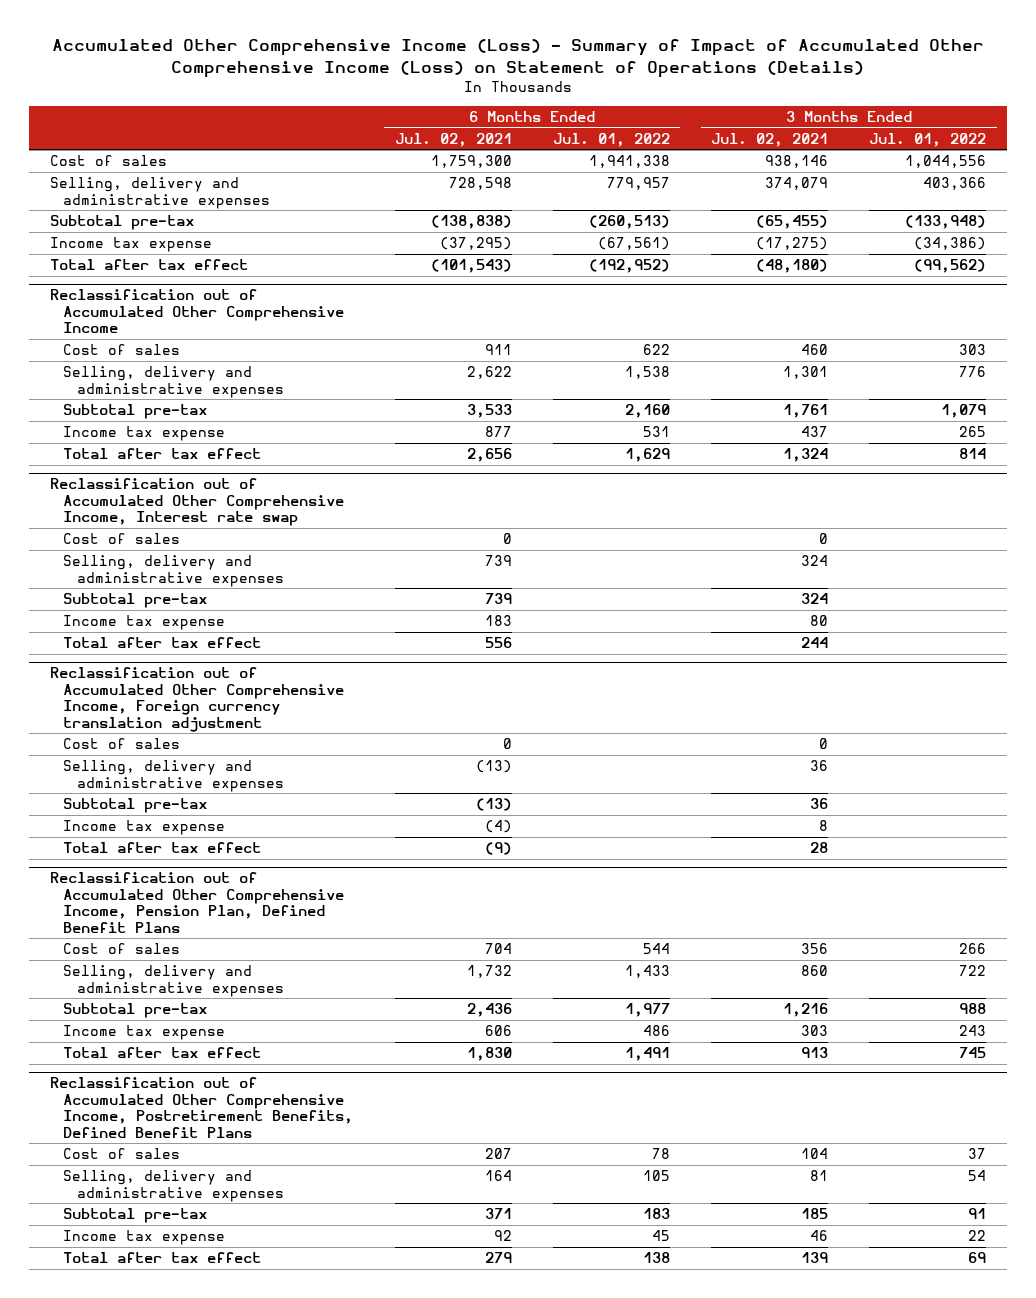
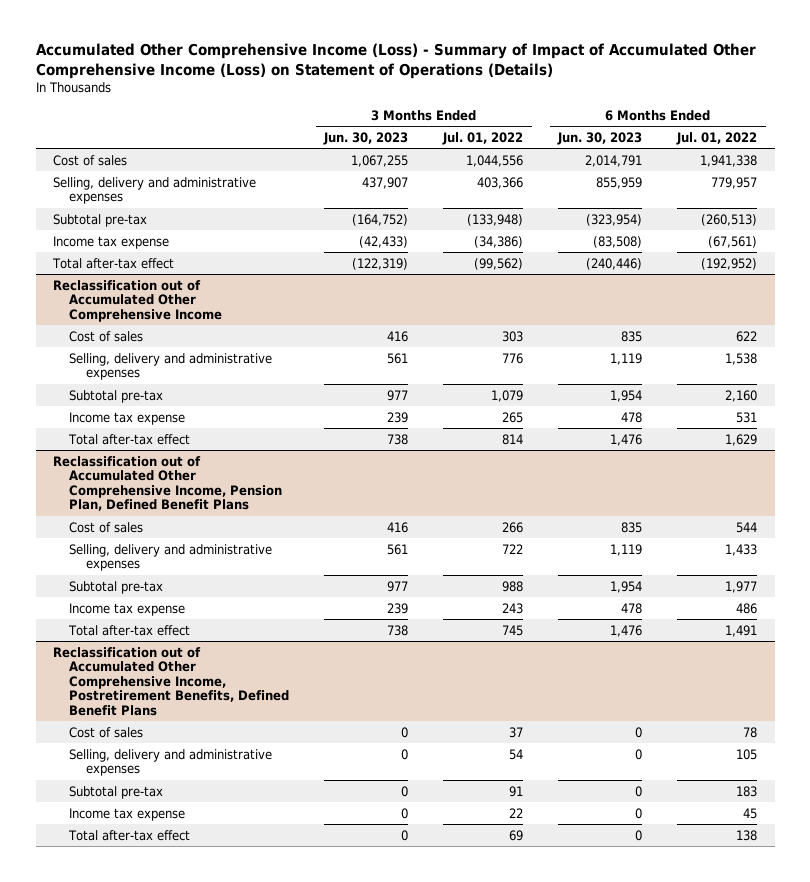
[394,132,512,147] Jul. 02, 2021 -> none
[711,132,829,147] Jul. 02, 2021 -> none
none -> [323,131,409,145] Jun. 30, 2023
none -> [557,131,643,145] Jun. 30, 2023
[49,259,248,271] Total after tax effect -> [52,257,175,269] Total after-tax effect
[49,478,345,527] Reclassification out of Accumulated Other Comprehensive Income, Interest rate swap -> none
[63,533,181,545] Cost of sales -> none
[63,555,284,587] Selling, delivery and administrative expenses -> none
[63,593,208,609] Subtotal pre-tax -> none
[63,615,226,631] Income tax expense -> none
[63,637,262,649] Total after tax effect -> none
[49,667,345,732] Reclassification out of Accumulated Other Comprehensive Income, Foreign currency translation adjustment -> none
[63,738,181,750] Cost of sales -> none
[63,760,284,792] Selling, delivery and administrative expenses -> none
[63,798,208,814] Subtotal pre-tax -> none
[63,820,226,836] Income tax expense -> none
[63,842,262,854] Total after tax effect -> none
[63,448,262,460] Total after tax effect -> [68,433,191,445] Total after-tax effect
[63,1047,262,1059] Total after tax effect -> [68,624,191,636] Total after-tax effect
[63,1252,262,1264] Total after tax effect -> [68,829,191,841] Total after-tax effect

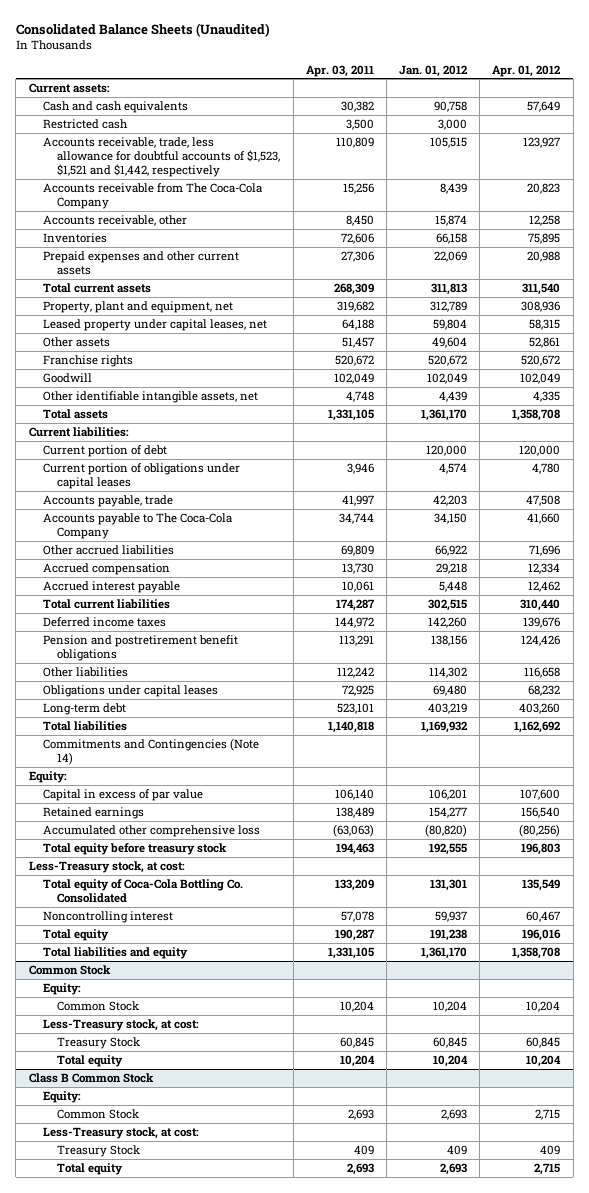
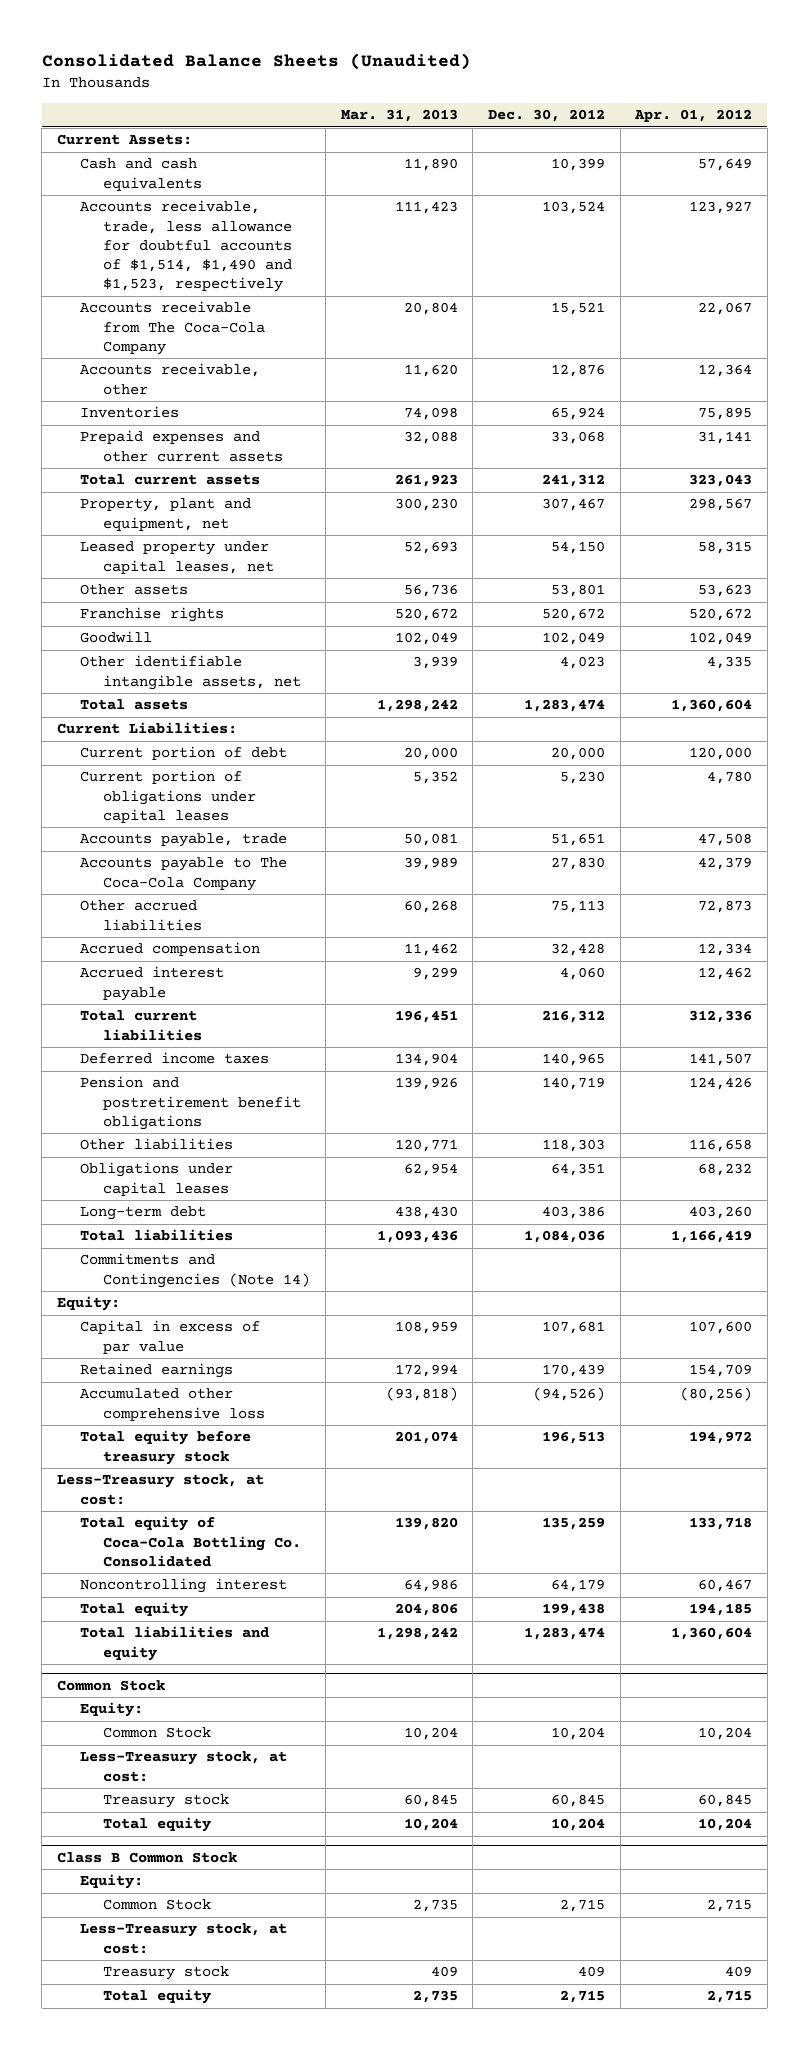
[305,64,374,77] Apr. 03, 2011 -> none
[399,64,468,77] Jan. 01, 2012 -> none
none -> [340,109,458,123] Mar. 31, 2013
none -> [487,109,605,123] Dec. 30, 2012
[28,82,110,93] Current assets: -> [57,134,193,146] Current Assets:
[42,118,128,129] Restricted cash -> none
[42,136,281,177] Accounts receivable, trade, less allowance for doubtful accounts of $1,523, $1,521 and $1,442, respectively -> [80,200,293,293] Accounts receivable, trade, less allowance for doubtful accounts of $1,514, $1,490 and $1,523, respectively
[527,182,561,194] 20,823 -> [698,302,753,316] 22,067
[529,214,561,226] 12,258 -> [698,364,753,378] 12,364
[527,250,561,262] 20,988 -> [698,431,753,445] 31,141
[522,282,561,295] 311,540 -> [689,474,753,488] 323,043
[521,300,561,312] 308,936 -> [689,498,753,512] 298,567
[529,336,561,348] 52,861 -> [698,584,753,598] 53,623
[512,408,561,421] 1,358,708 -> [671,699,753,713] 1,360,604
[28,426,129,437] Current liabilities: -> [57,722,238,735] Current Liabilities:
[527,512,561,524] 41,660 -> [698,857,753,871] 42,379
[529,544,561,556] 71,696 -> [698,900,753,914] 72,873
[520,598,561,611] 310,440 -> [689,1010,753,1024] 312,336
[523,616,561,628] 139,676 -> [689,1053,753,1067] 141,507
[514,720,561,733] 1,162,692 -> [671,1230,753,1244] 1,166,419
[521,806,561,818] 156,540 -> [689,1364,753,1378] 154,709
[521,842,561,855] 196,803 -> [689,1431,753,1445] 194,972
[522,878,561,891] 135,549 -> [689,1517,753,1531] 133,718
[522,928,562,941] 196,016 -> [689,1603,753,1617] 194,185
[512,946,561,959] 1,358,708 -> [671,1627,753,1641] 1,360,604
[57,1036,141,1049] Treasury Stock -> [103,1794,230,1809] Treasury stock
[57,1144,141,1157] Treasury Stock -> [103,1966,230,1981] Treasury stock

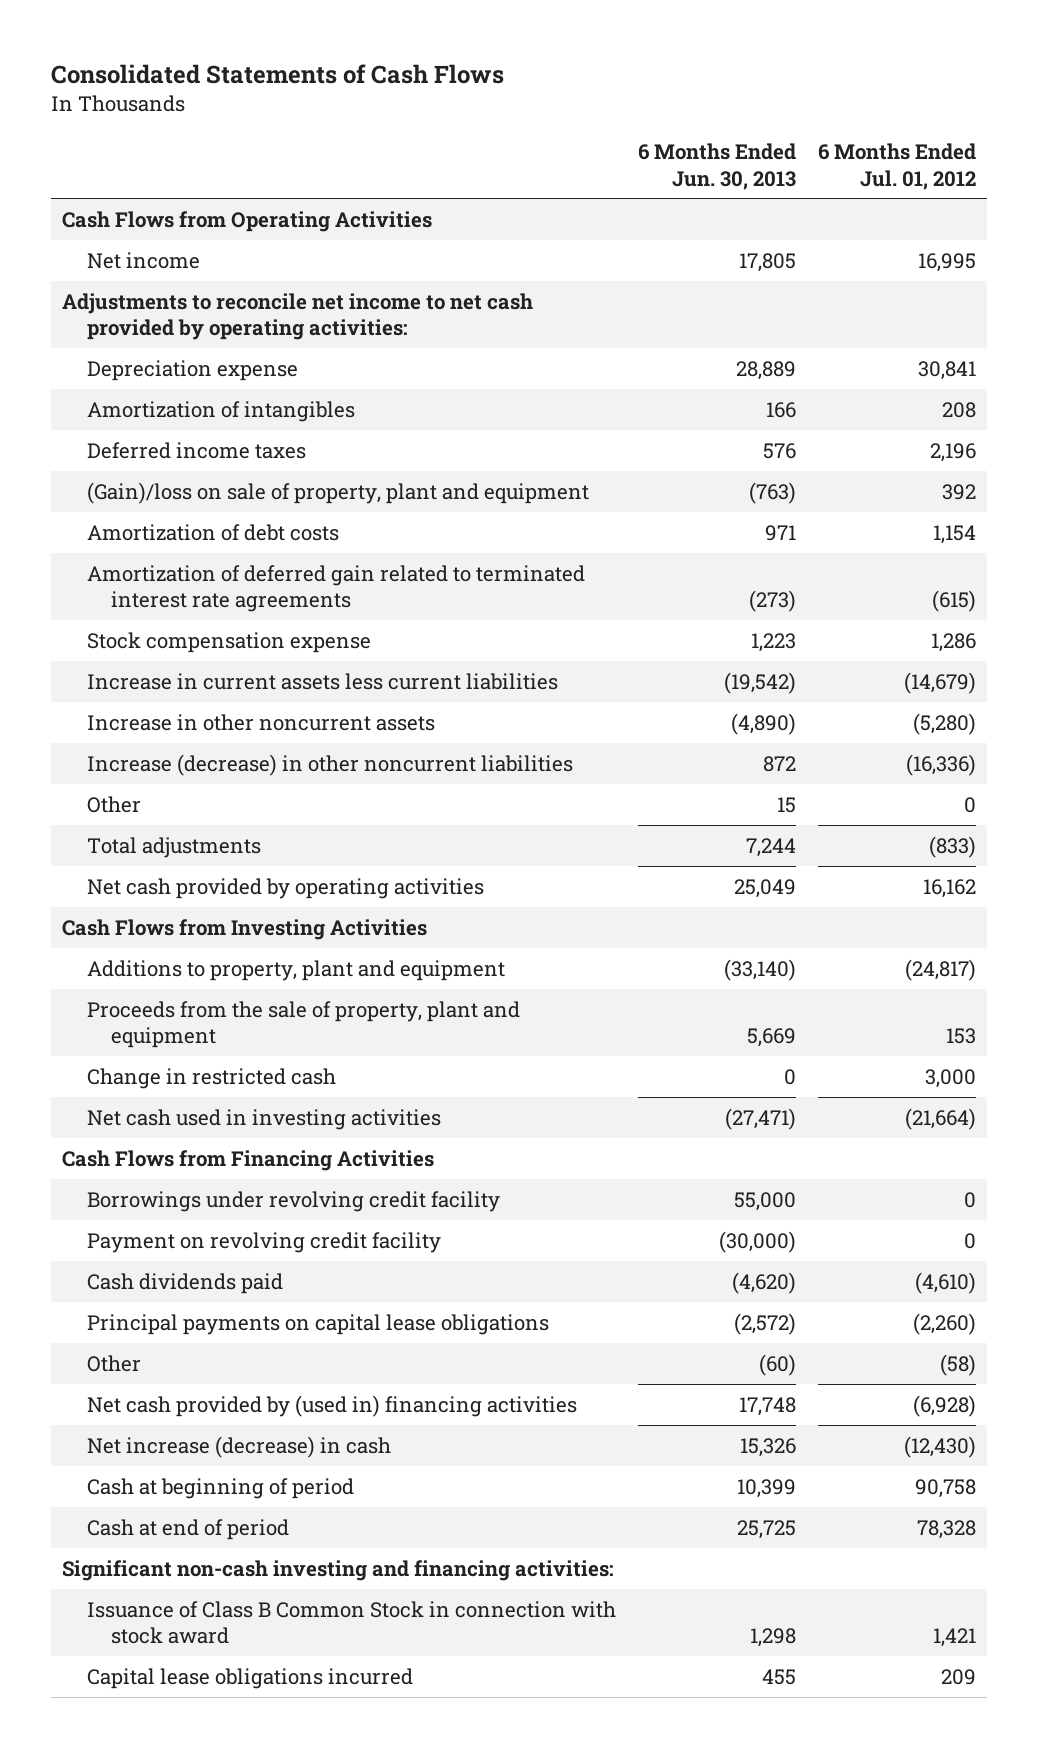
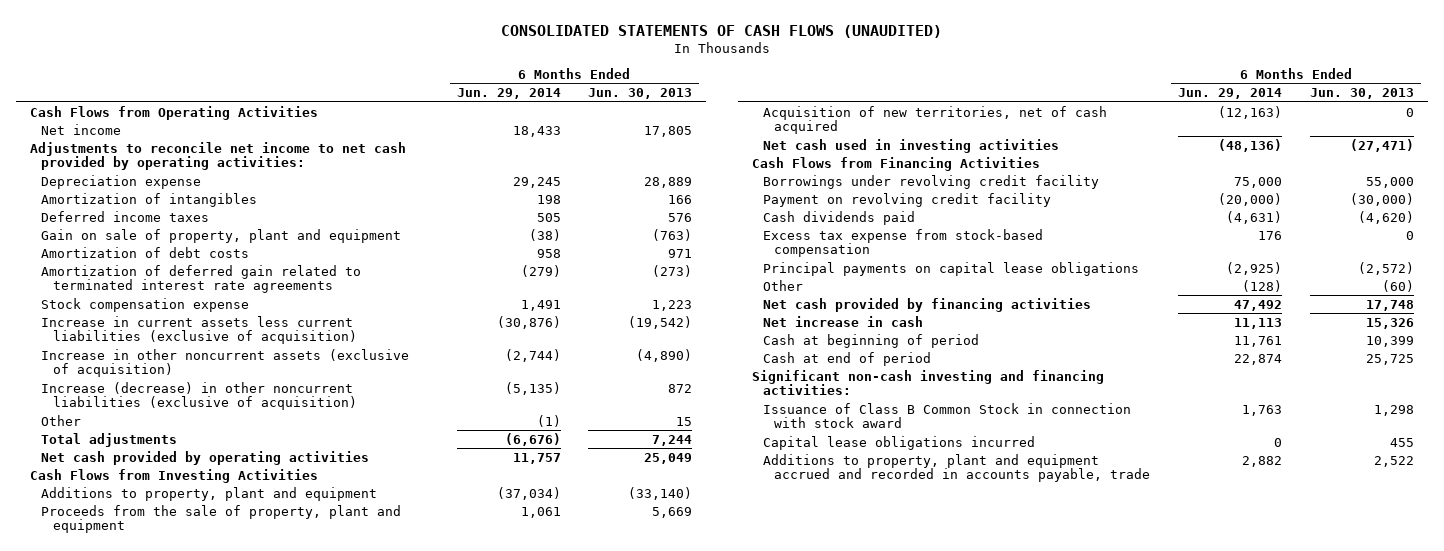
[50,63,504,84] Consolidated Statements of Cash Flows -> [500,24,942,38] CONSOLIDATED STATEMENTS OF CASH FLOWS (UNAUDITED)
[817,143,976,190] 6 Months Ended Jul. 01, 2012 -> none
none -> [456,88,561,100] Jun. 29, 2014
[86,481,589,504] (Gain)/loss on sale of property, plant and equipment -> [41,228,402,243] Gain on sale of property, plant and equipment
[86,672,558,690] Increase in current assets less current liabilities -> [41,315,357,345] Increase in current assets less current liabilities (exclusive of acquisition)
[86,713,435,731] Increase in other noncurrent assets -> [41,348,410,378] Increase in other noncurrent assets (exclusive of acquisition)
[86,753,573,776] Increase (decrease) in other noncurrent liabilities -> [41,381,357,411] Increase (decrease) in other noncurrent liabilities (exclusive of acquisition)
[86,1067,336,1089] Change in restricted cash -> none
none -> [762,105,1107,135] Acquisition of new territories, net of cash acquired
none -> [762,228,1043,258] Excess tax expense from stock-based compensation
[86,1394,577,1417] Net cash provided by (used in) financing activities -> [762,297,1091,312] Net cash provided by financing activities
[86,1435,391,1458] Net increase (decrease) in cash -> [762,315,923,327] Net increase in cash
none -> [762,453,1150,483] Additions to property, plant and equipment accrued and recorded in accounts payable, trade

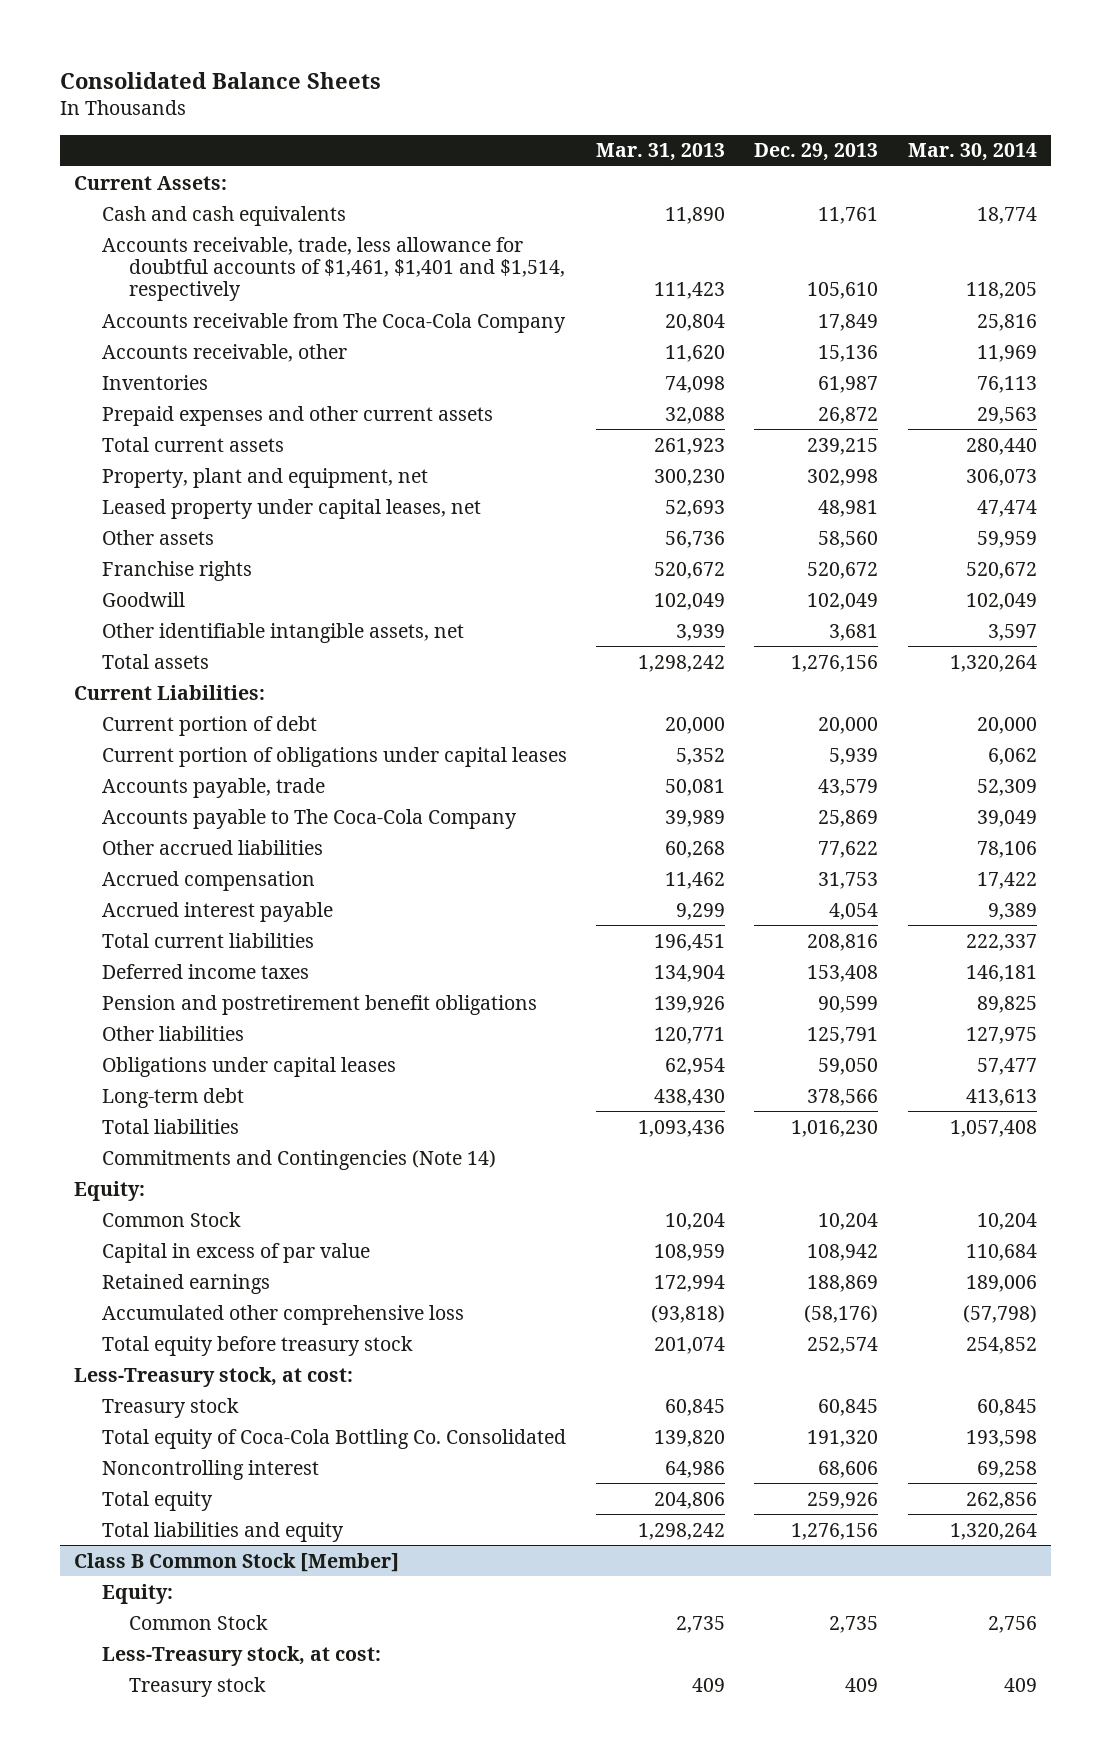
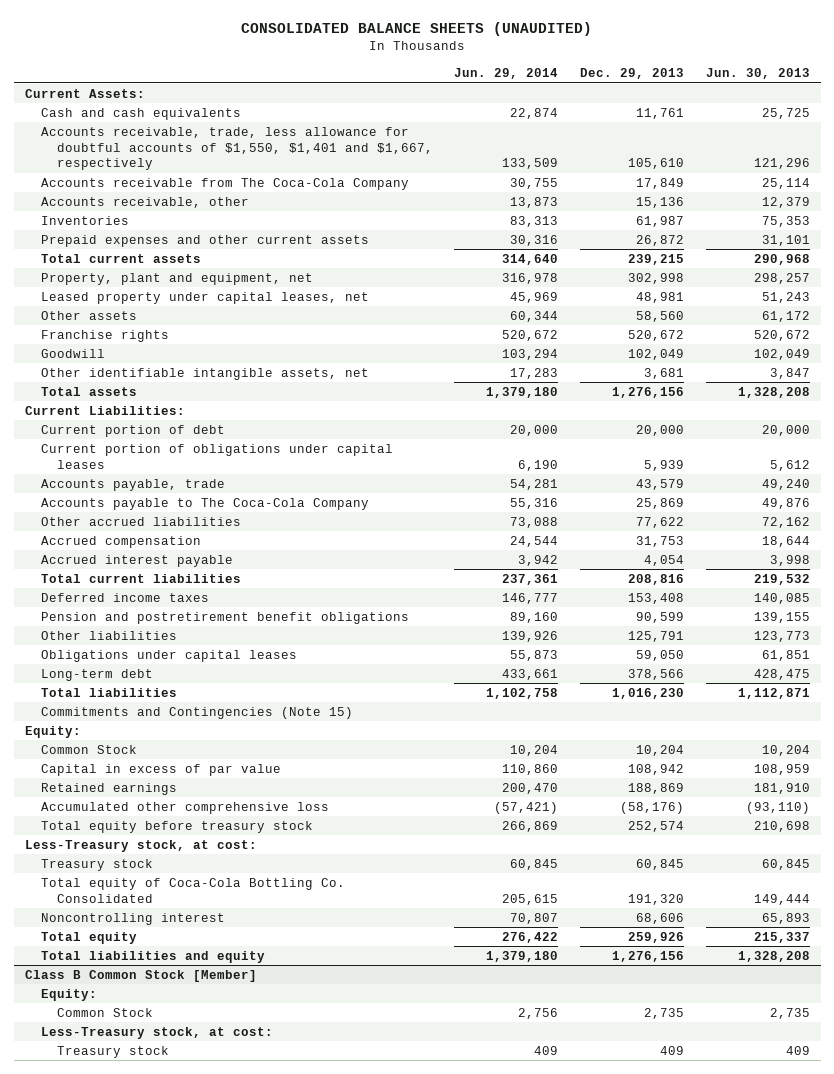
[59,72,381,90] Consolidated Balance Sheets -> [241,22,593,37] CONSOLIDATED BALANCE SHEETS (UNAUDITED)
[595,143,725,162] Mar. 31, 2013 -> none
[907,143,1037,162] Mar. 30, 2014 -> none
none -> [454,68,559,80] Jun. 29, 2014
none -> [705,68,810,80] Jun. 30, 2013
[101,236,565,302] Accounts receivable, trade, less allowance for doubtful accounts of $1,461, $1,401 and $1,514, respectively -> [40,126,433,171] Accounts receivable, trade, less allowance for doubtful accounts of $1,550, $1,401 and $1,667, respectively
[101,1149,496,1170] Commitments and Contingencies (Note 14) -> [40,706,353,719] Commitments and Contingencies (Note 15)

